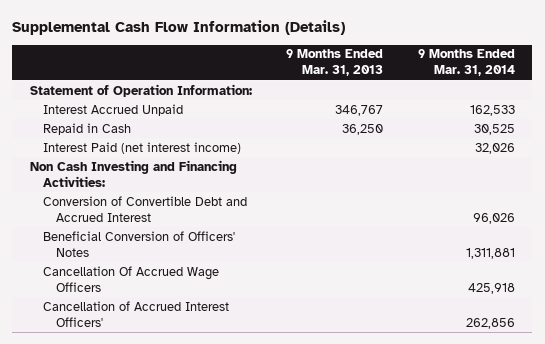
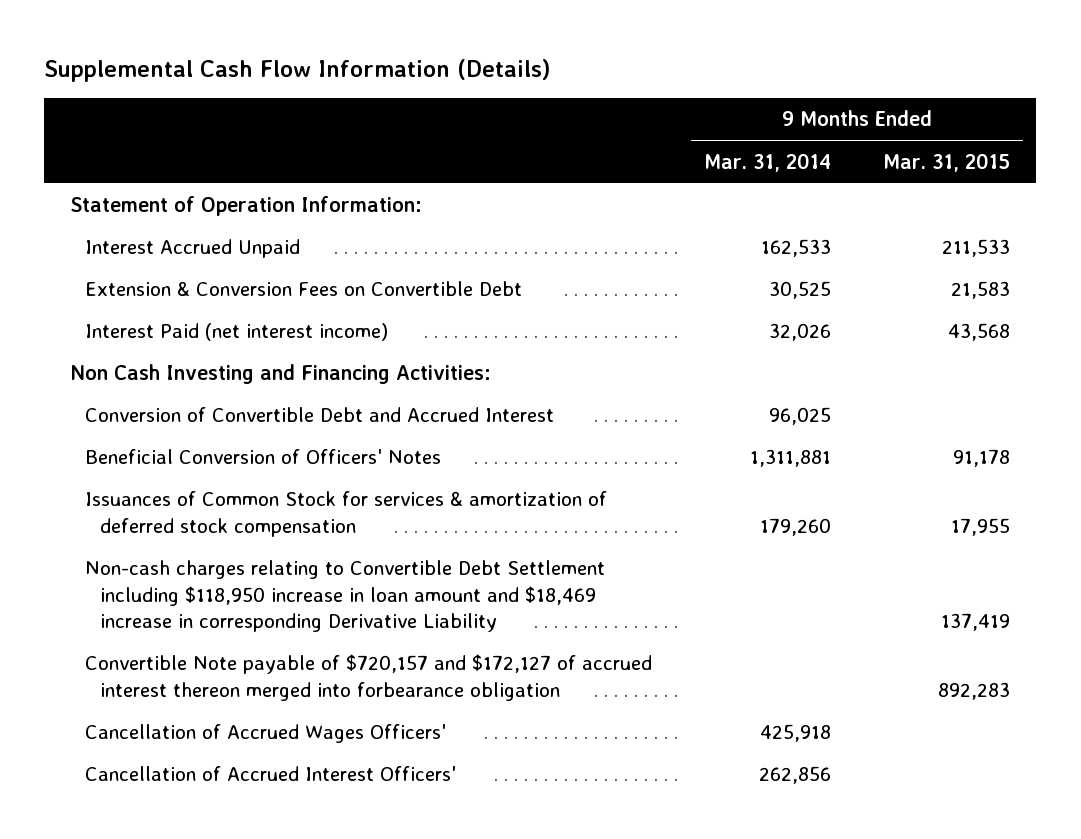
[286,49,384,77] 9 Months Ended Mar. 31, 2013 -> none
none -> [883,152,1011,172] Mar. 31, 2015
[42,122,131,135] Repaid in Cash -> [85,281,523,297] Extension & Conversion Fees on Convertible Debt
[472,212,515,224] 96,026 -> [769,407,832,426] 96,025
none -> [85,491,608,537] Issuances of Common Stock for services & amortization of deferred stock compensation
none -> [85,560,606,633] Non-cash charges relating to Convertible Debt Settlement including $118,950 increase in loan amount and $18,469 increase in corresponding Derivative Liability
none -> [85,654,653,701] Convertible Note payable of $720,157 and $172,127 of accrued interest thereon merged into forbearance obligation
[42,265,219,292] Cancellation Of Accrued Wage Officers -> [85,724,447,744] Cancellation of Accrued Wages Officers'

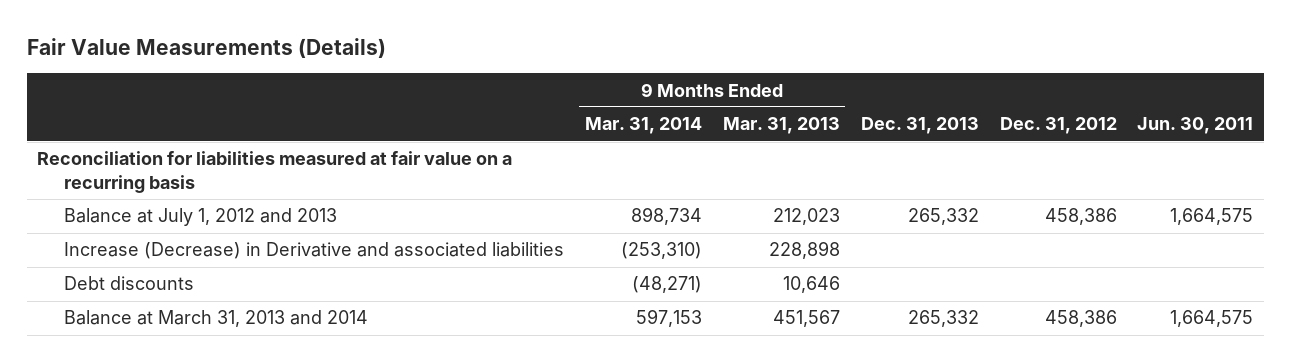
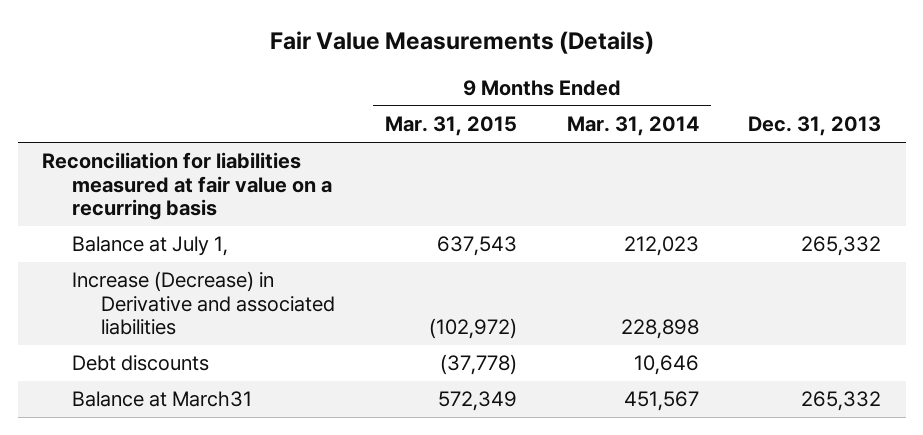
[722,117,840,135] Mar. 31, 2013 -> none
[999,117,1117,135] Dec. 31, 2012 -> none
[1137,117,1254,135] Jun. 30, 2011 -> none
none -> [384,116,517,137] Mar. 31, 2015
[63,208,337,227] Balance at July 1, 2012 and 2013 -> [71,236,228,257] Balance at July 1,
[630,207,702,226] 898,734 -> [623,236,699,257] 212,023
[620,242,702,260] (253,310) -> [620,319,699,340] 228,898
[631,276,702,294] (48,271) -> [633,355,699,376] 10,646
[63,310,368,328] Balance at March 31, 2013 and 2014 -> [71,391,252,408] Balance at March31
[635,309,702,328] 597,153 -> [623,391,699,412] 451,567

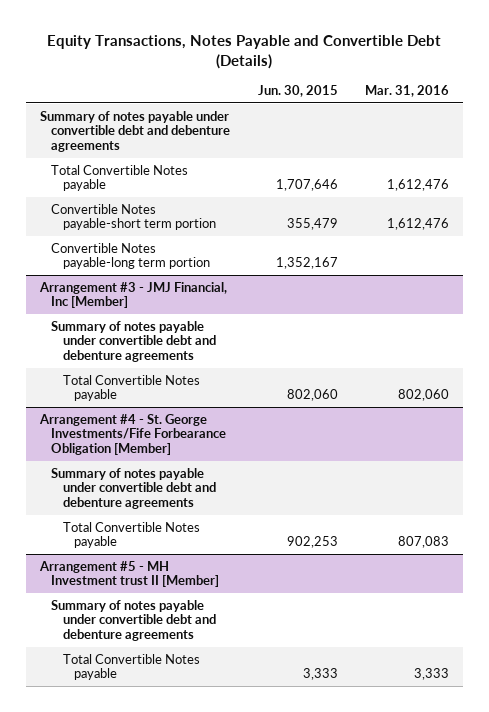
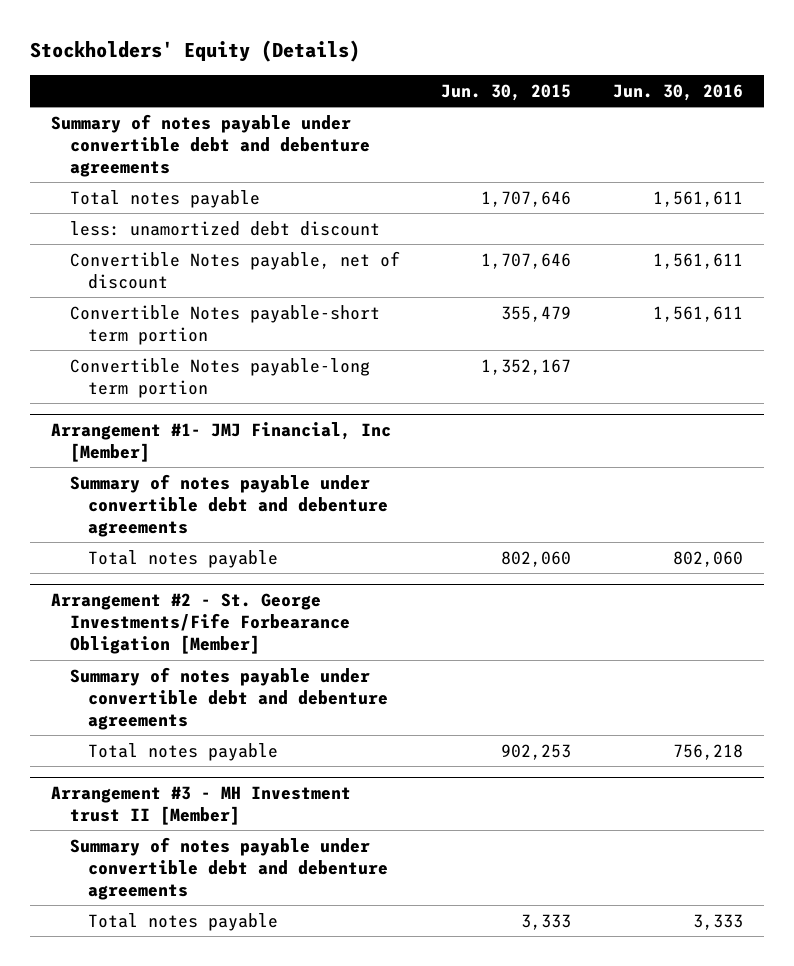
[47,35,442,70] Equity Transactions, Notes Payable and Convertible Debt (Details) -> [30,40,361,63] Stockholders' Equity (Details)
[364,85,449,98] Mar. 31, 2016 -> none
none -> [613,83,744,101] Jun. 30, 2016
none -> [69,189,260,208] Total notes payable
none -> [69,220,380,236] less: unamortized debt discount
[51,164,189,192] Total Convertible Notes payable -> [69,250,400,289] Convertible Notes payable, net of discount
[39,281,228,309] Arrangement #3 - JMJ Financial, Inc [Member] -> [51,421,392,462] Arrangement #1- JMJ Financial, Inc [Member]
[62,374,200,402] Total Convertible Notes payable -> [88,549,279,568] Total notes payable
[39,413,227,456] Arrangement #4 - St. George Investments/Fife Forbearance Obligation [Member] -> [51,592,350,654] Arrangement #2 - St. George Investments/Fife Forbearance Obligation [Member]
[62,521,200,549] Total Convertible Notes payable -> [88,742,279,761] Total notes payable
[39,560,220,588] Arrangement #5 - MH Investment trust II [Member] -> [51,785,352,825] Arrangement #3 - MH Investment trust II [Member]
[62,653,200,681] Total Convertible Notes payable -> [88,912,279,931] Total notes payable

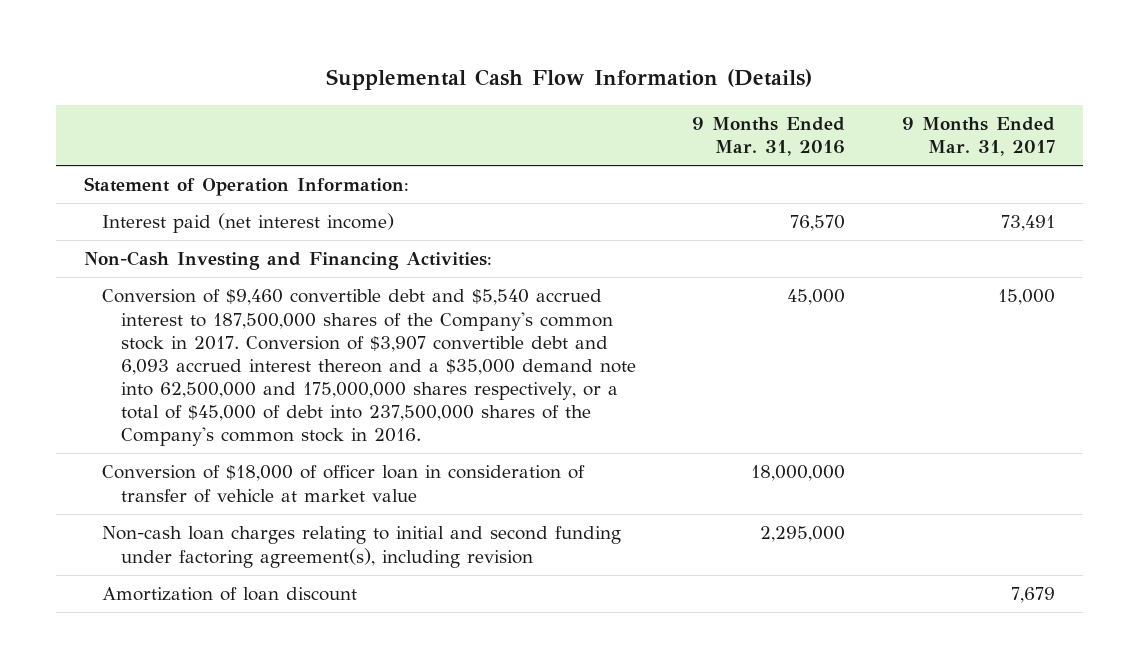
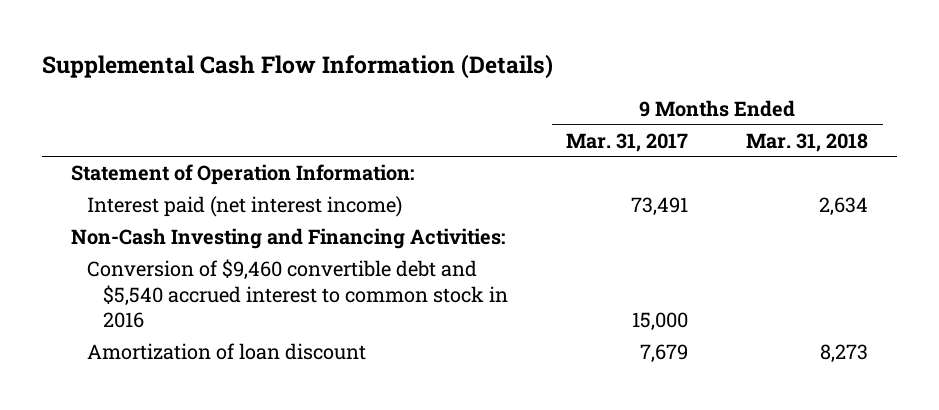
[692,117,846,157] 9 Months Ended Mar. 31, 2016 -> none
none -> [746,132,869,152] Mar. 31, 2018
[102,465,586,503] Conversion of $18,000 of officer loan in consideration of transfer of vehicle at market value -> none
[102,526,622,568] Non-cash loan charges relating to initial and second funding under factoring agreement(s), including revision -> none
[102,289,636,447] Conversion of $9,460 convertible debt and $5,540 accrued interest to 187,500,000 shares of the Company's common stock in 2017. Conversion of $3,907 convertible debt and 6,093 accrued interest thereon and a $35,000 demand note into 62,500,000 and 175,000,000 shares respectively, or a total of $45,000 of debt into 237,500,000 shares of the Company's common stock in 2016. -> [87,259,509,329] Conversion of $9,460 convertible debt and $5,540 accrued interest to common stock in 2016

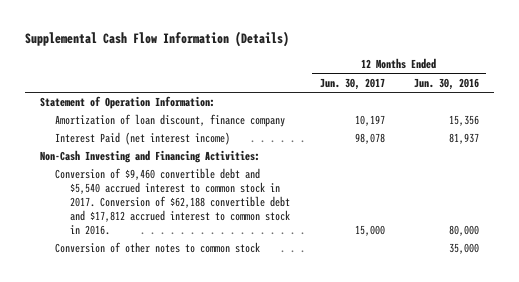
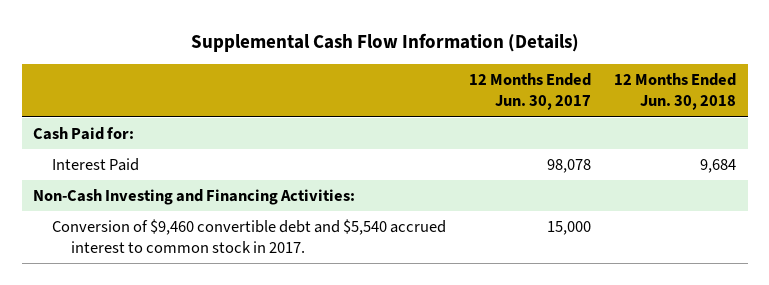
[414,77,480,90] Jun. 30, 2016 -> none
none -> [614,73,737,111] 12 Months Ended Jun. 30, 2018
[55,114,286,128] Amortization of loan discount, finance company -> none
[39,96,215,110] Statement of Operation Information: -> [33,127,135,141] Cash Paid for:
[55,132,231,146] Interest Paid (net interest income) -> [52,158,140,172] Interest Paid
[55,242,261,254] Conversion of other notes to common stock -> none
[55,168,291,235] Conversion of $9,460 convertible debt and $5,540 accrued interest to common stock in 2017. Conversion of $62,188 convertible debt and $17,812 accrued interest to common stock in 2016. -> [52,219,447,254] Conversion of $9,460 convertible debt and $5,540 accrued interest to common stock in 2017.

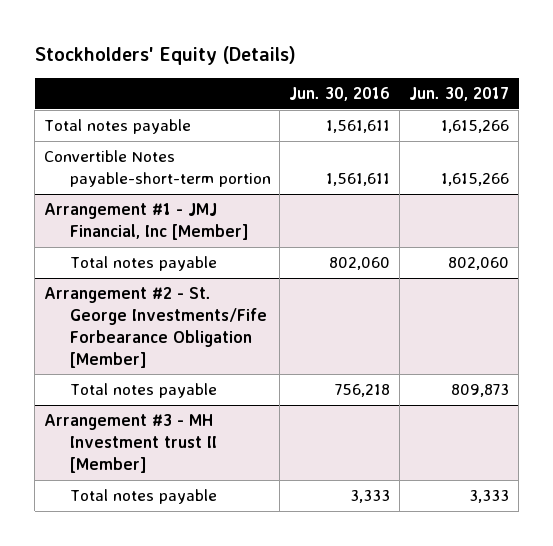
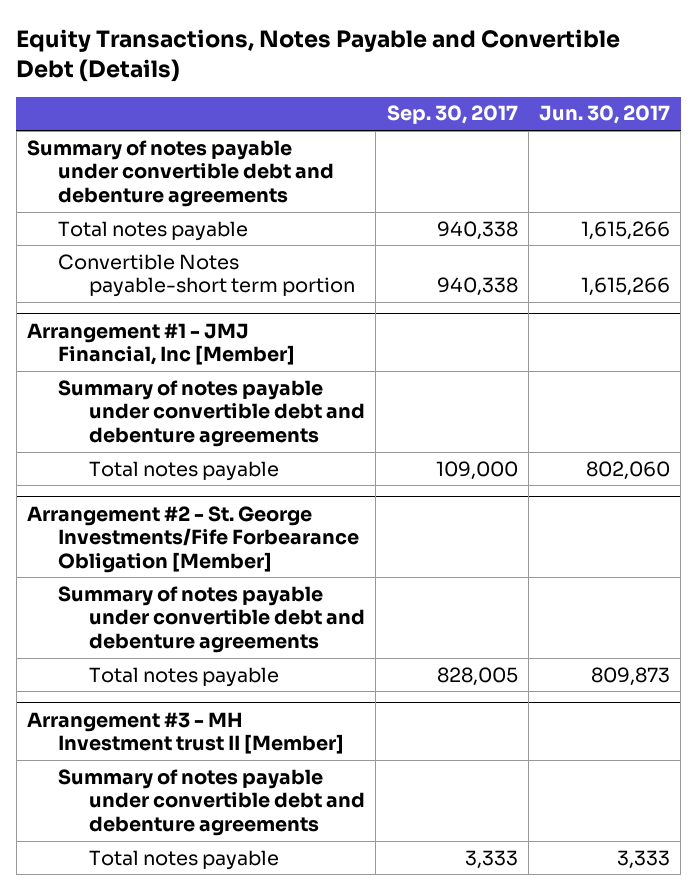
[34,45,296,65] Stockholders' Equity (Details) -> [16,28,621,83] Equity Transactions, Notes Payable and Convertible Debt (Details)
[289,86,391,101] Jun. 30, 2016 -> none
none -> [386,105,518,125] Sep. 30, 2017
none -> [27,139,335,207] Summary of notes payable under convertible debt and debenture agreements
[44,150,271,188] Convertible Notes payable-short-term portion -> [58,253,356,298] Convertible Notes payable-short term portion
none -> [58,379,366,447] Summary of notes payable under convertible debt and debenture agreements
none -> [58,585,366,653] Summary of notes payable under convertible debt and debenture agreements
none -> [58,768,366,836] Summary of notes payable under convertible debt and debenture agreements

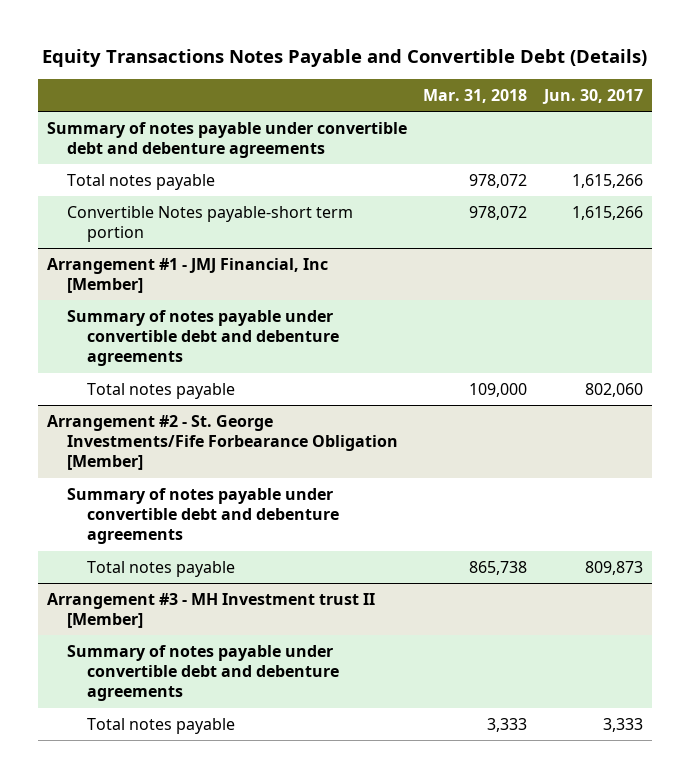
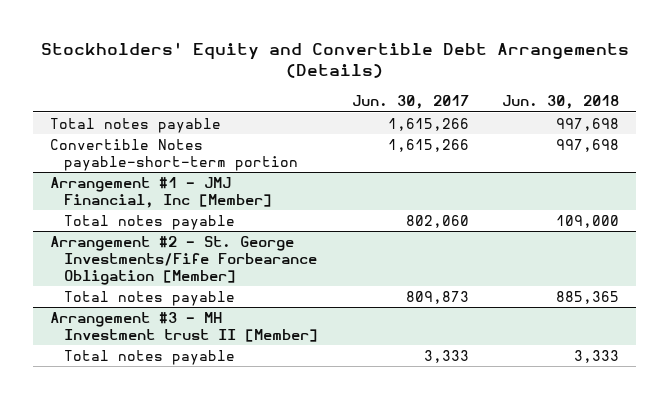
[41,48,647,67] Equity Transactions Notes Payable and Convertible Debt (Details) -> [40,41,629,79] Stockholders' Equity and Convertible Debt Arrangements (Details)
[423,88,528,103] Mar. 31, 2018 -> none
none -> [502,95,620,110] Jun. 30, 2018
[46,121,407,159] Summary of notes payable under convertible debt and debenture agreements -> none
[67,205,354,243] Convertible Notes payable-short term portion -> [49,139,299,171] Convertible Notes payable-short-term portion
[67,309,340,367] Summary of notes payable under convertible debt and debenture agreements -> none
[67,487,340,545] Summary of notes payable under convertible debt and debenture agreements -> none
[67,644,340,702] Summary of notes payable under convertible debt and debenture agreements -> none

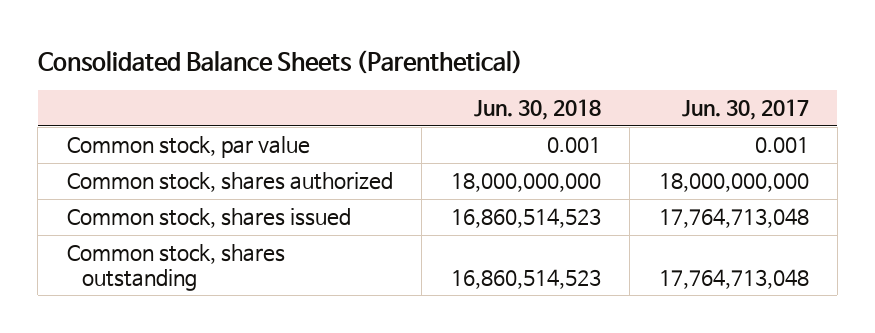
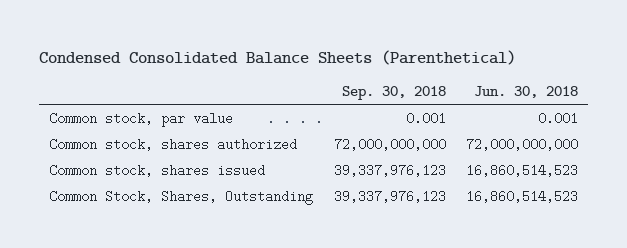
[37,49,523,74] Consolidated Balance Sheets (Parenthetical) -> [38,49,516,65] Condensed Consolidated Balance Sheets (Parenthetical)
[681,99,809,121] Jun. 30, 2017 -> none
none -> [341,86,446,101] Sep. 30, 2018
[450,173,601,193] 18,000,000,000 -> [466,137,579,151] 72,000,000,000
[66,244,285,291] Common stock, shares outstanding -> [48,189,313,205] Common Stock, Shares, Outstanding

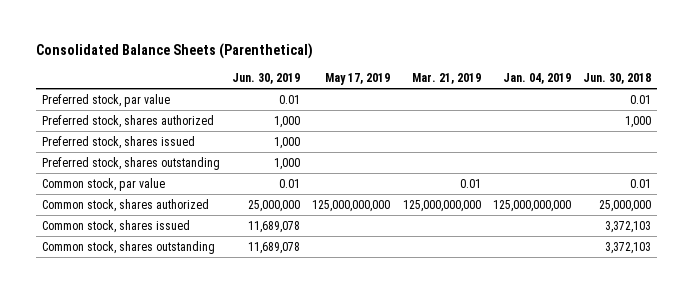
[38,49,516,65] Condensed Consolidated Balance Sheets (Parenthetical) -> [35,42,313,59] Consolidated Balance Sheets (Parenthetical)
[341,86,446,101] Sep. 30, 2018 -> none
none -> [232,72,301,84] Jun. 30, 2019
none -> [325,72,391,85] May 17, 2019
none -> [411,72,481,84] Mar. 21, 2019
none -> [503,72,572,84] Jan. 04, 2019
none -> [41,94,170,108] Preferred stock, par value
none -> [41,115,214,129] Preferred stock, shares authorized
none -> [41,136,195,150] Preferred stock, shares issued
none -> [41,157,220,171] Preferred stock, shares outstanding
[538,111,579,125] 0.001 -> [630,179,652,189] 0.01
[466,137,579,151] 72,000,000,000 -> [599,200,652,213] 25,000,000
[466,163,579,177] 16,860,514,523 -> [605,221,652,234] 3,372,103
[48,189,313,205] Common Stock, Shares, Outstanding -> [41,241,215,255] Common stock, shares outstanding
[466,189,579,203] 16,860,514,523 -> [605,242,652,255] 3,372,103

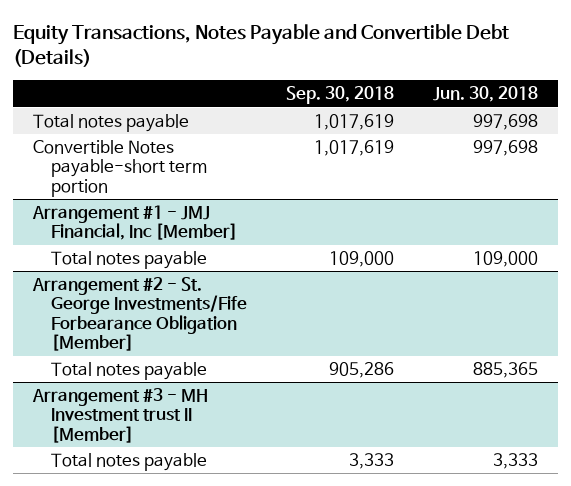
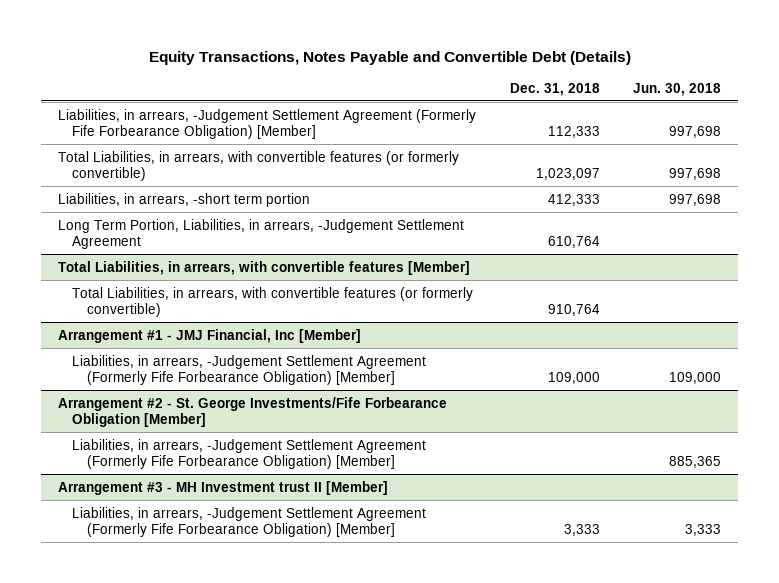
[285,86,394,105] Sep. 30, 2018 -> none
none -> [509,82,600,96] Dec. 31, 2018
none -> [57,108,476,140] Liabilities, in arrears, -Judgement Settlement Agreement (Formerly Fife Forbearance Obligation) [Member]
[32,114,189,133] Total notes payable -> [57,150,459,182] Total Liabilities, in arrears, with convertible features (or formerly convertible)
[32,140,207,197] Convertible Notes payable-short term portion -> [57,192,310,207] Liabilities, in arrears, -short term portion
none -> [57,218,464,250] Long Term Portion, Liabilities, in arrears, -Judgement Settlement Agreement
none -> [57,260,470,275] Total Liabilities, in arrears, with convertible features [Member]
none -> [72,286,474,318] Total Liabilities, in arrears, with convertible features (or formerly convertible)
[50,251,207,270] Total notes payable -> none
none -> [72,354,427,386] Liabilities, in arrears, -Judgement Settlement Agreement (Formerly Fife Forbearance Obligation) [Member]
[50,362,207,381] Total notes payable -> [72,438,427,470] Liabilities, in arrears, -Judgement Settlement Agreement (Formerly Fife Forbearance Obligation) [Member]
[50,453,207,472] Total notes payable -> [72,506,427,538] Liabilities, in arrears, -Judgement Settlement Agreement (Formerly Fife Forbearance Obligation) [Member]

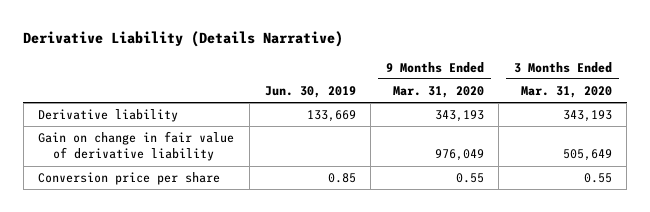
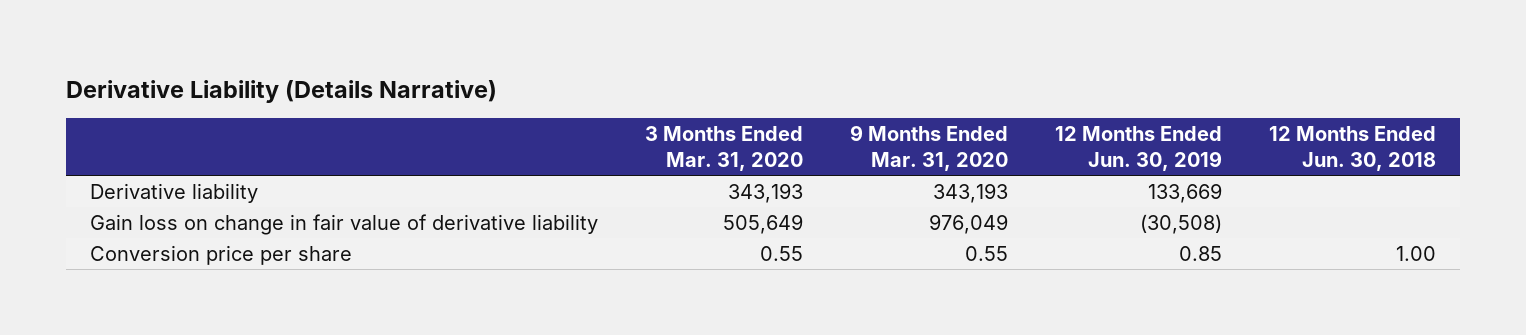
[264,86,356,99] Jun. 30, 2019 -> none
none -> [1055,126,1223,171] 12 Months Ended Jun. 30, 2019
none -> [1269,126,1437,171] 12 Months Ended Jun. 30, 2018
[38,131,235,162] Gain on change in fair value of derivative liability -> [90,214,599,236] Gain loss on change in fair value of derivative liability

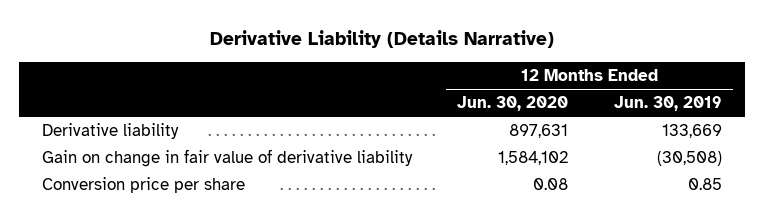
[645,126,804,171] 3 Months Ended Mar. 31, 2020 -> none
[850,125,1009,171] 9 Months Ended Mar. 31, 2020 -> none
[1269,126,1437,171] 12 Months Ended Jun. 30, 2018 -> none
none -> [457,96,569,112] Jun. 30, 2020
[90,214,599,236] Gain loss on change in fair value of derivative liability -> [41,149,413,168] Gain on change in fair value of derivative liability

